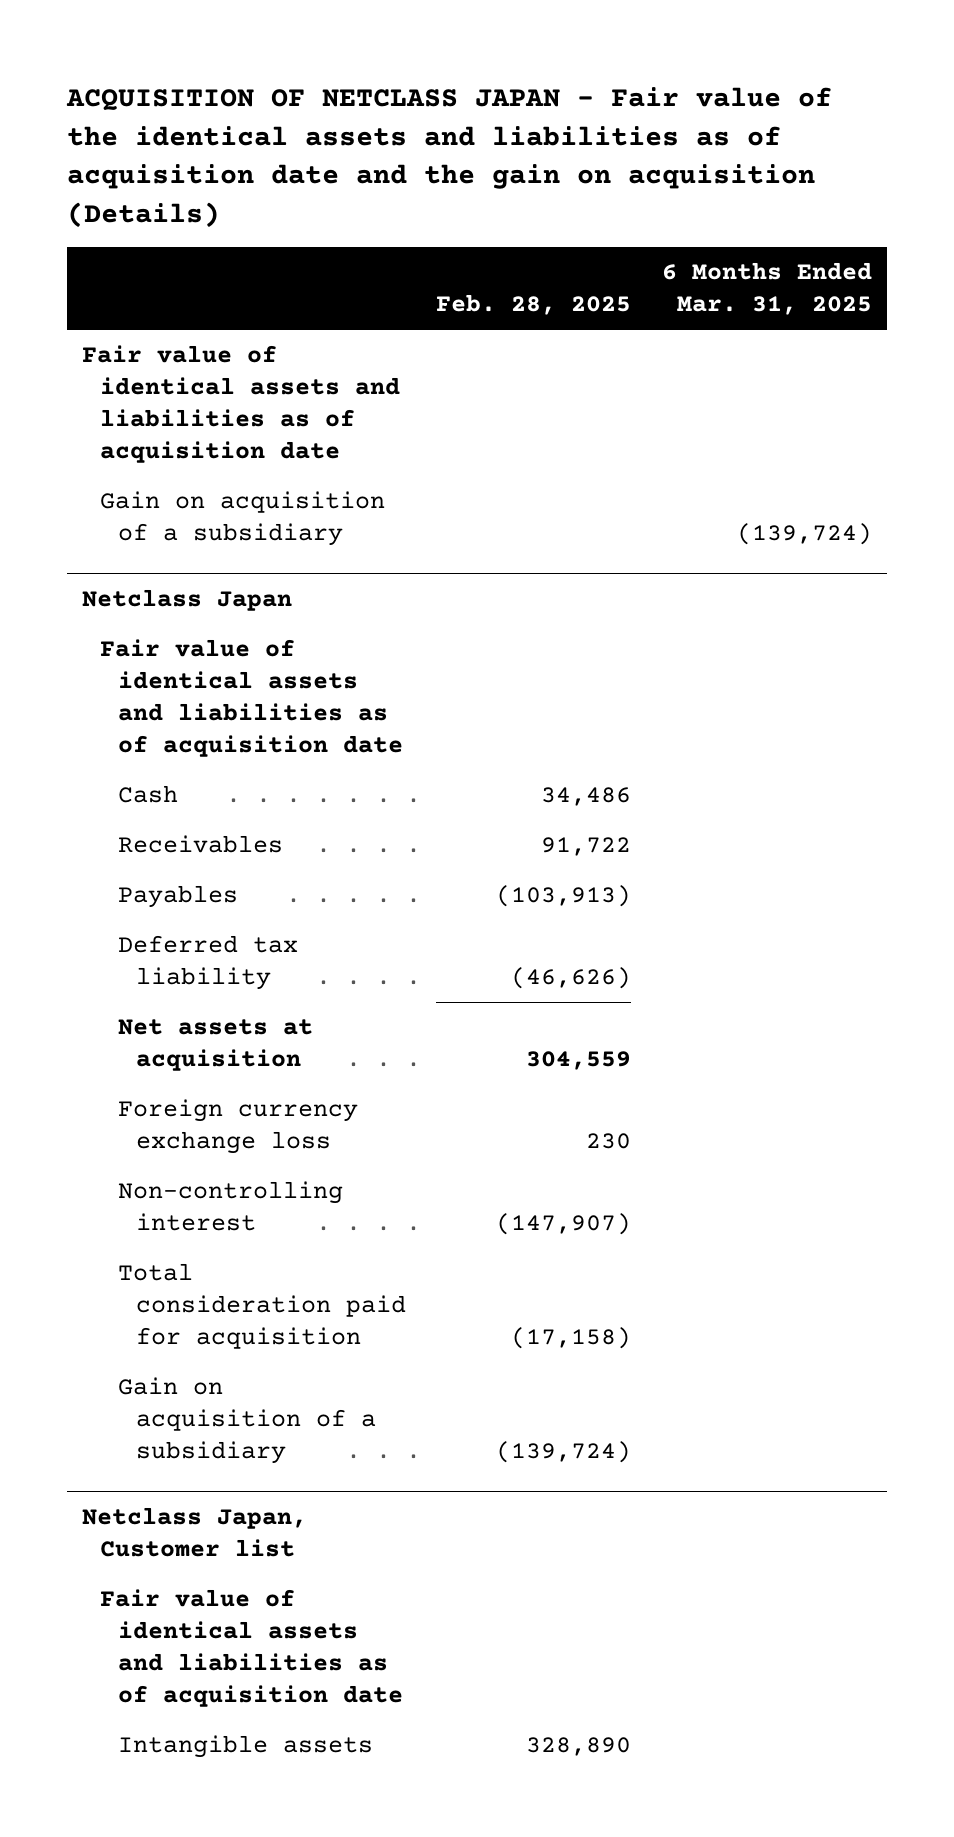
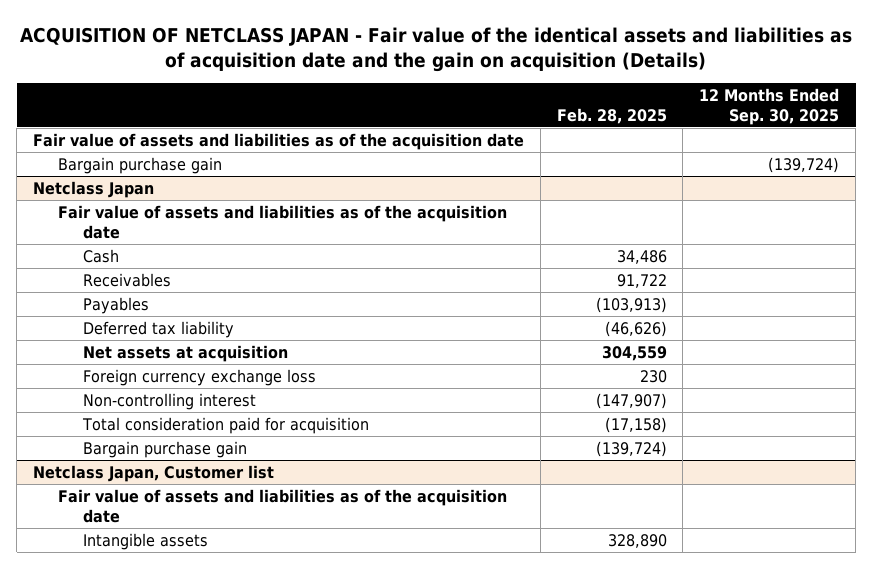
[661,262,872,316] 6 Months Ended Mar. 31, 2025 -> none
none -> [699,88,840,125] 12 Months Ended Sep. 30, 2025
[82,345,401,463] Fair value of identical assets and liabilities as of acquisition date -> [32,133,524,151] Fair value of assets and liabilities as of the acquisition date
[100,491,386,547] Gain on acquisition of a subsidiary -> [57,157,222,175] Bargain purchase gain
[100,639,404,757] Fair value of identical assets and liabilities as of acquisition date -> [57,205,507,239] Fair value of assets and liabilities as of the acquisition date
[118,1377,377,1465] Gain on acquisition of a subsidiary -> [82,441,247,459] Bargain purchase gain
[100,1589,404,1707] Fair value of identical assets and liabilities as of acquisition date -> [57,489,507,523] Fair value of assets and liabilities as of the acquisition date

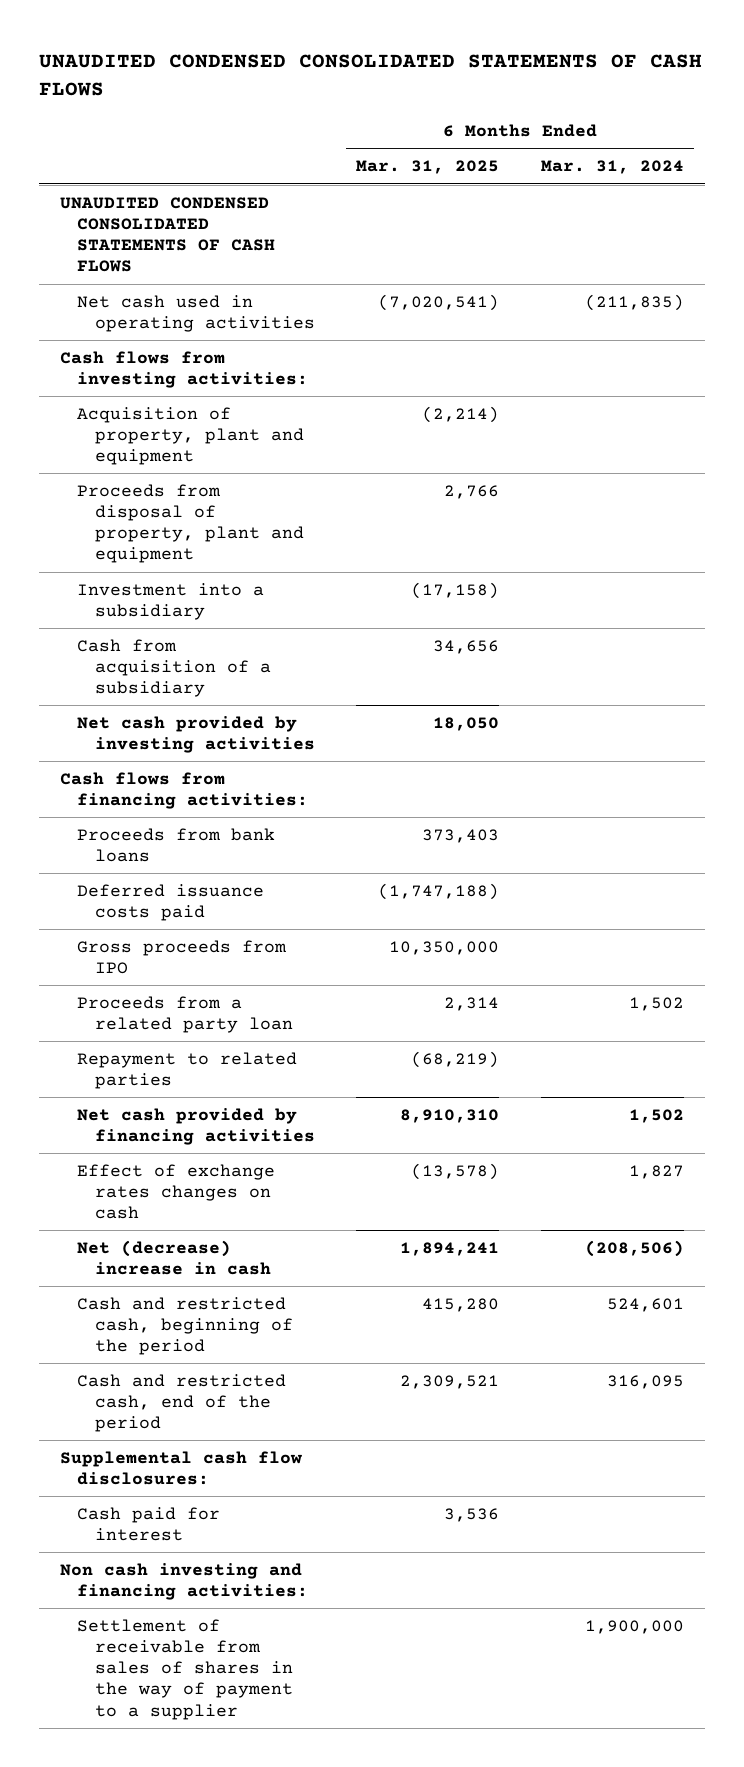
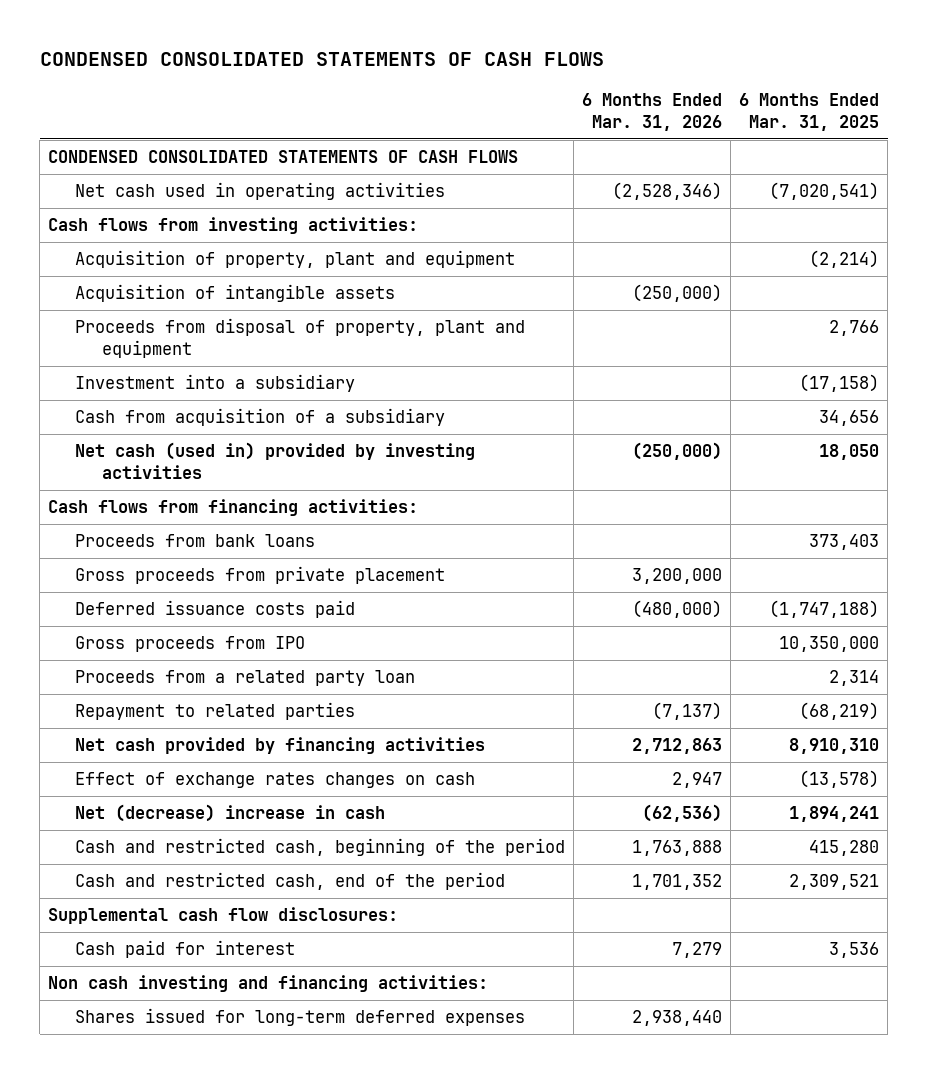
[39,54,703,97] UNAUDITED CONDENSED CONSOLIDATED STATEMENTS OF CASH FLOWS -> [39,51,604,66] CONDENSED CONSOLIDATED STATEMENTS OF CASH FLOWS
[541,160,685,175] Mar. 31, 2024 -> none
none -> [582,93,723,131] 6 Months Ended Mar. 31, 2026
[59,196,276,273] UNAUDITED CONDENSED CONSOLIDATED STATEMENTS OF CASH FLOWS -> [48,150,519,164] CONDENSED CONSOLIDATED STATEMENTS OF CASH FLOWS
none -> [74,284,395,303] Acquisition of intangible assets
[77,715,315,754] Net cash provided by investing activities -> [74,442,475,479] Net cash (used in) provided by investing activities
none -> [74,566,445,585] Gross proceeds from private placement
[77,1618,293,1720] Settlement of receivable from sales of shares in the way of payment to a supplier -> none
none -> [74,1008,525,1027] Shares issued for long-term deferred expenses

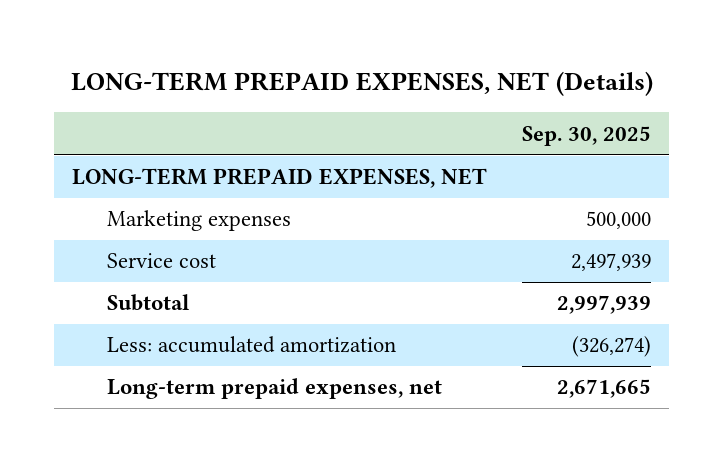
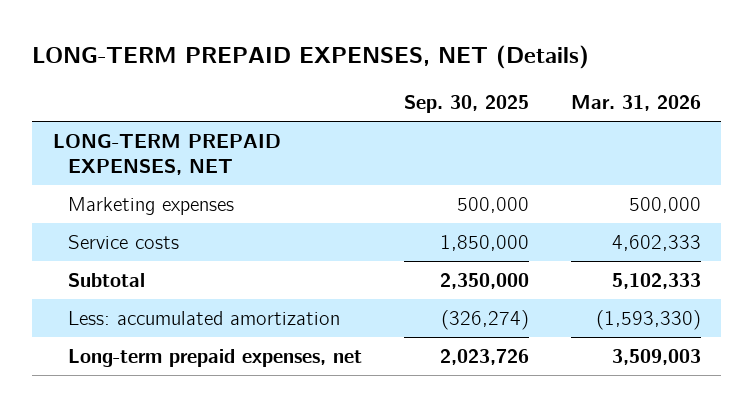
none -> [570,94,701,111] Mar. 31, 2026
[107,253,217,269] Service cost -> [68,234,180,249] Service costs
[571,253,652,272] 2,497,939 -> [439,234,529,251] 1,850,000
[557,295,652,315] 2,997,939 -> [439,272,529,289] 2,350,000
[557,379,652,399] 2,671,665 -> [439,348,529,365] 2,023,726

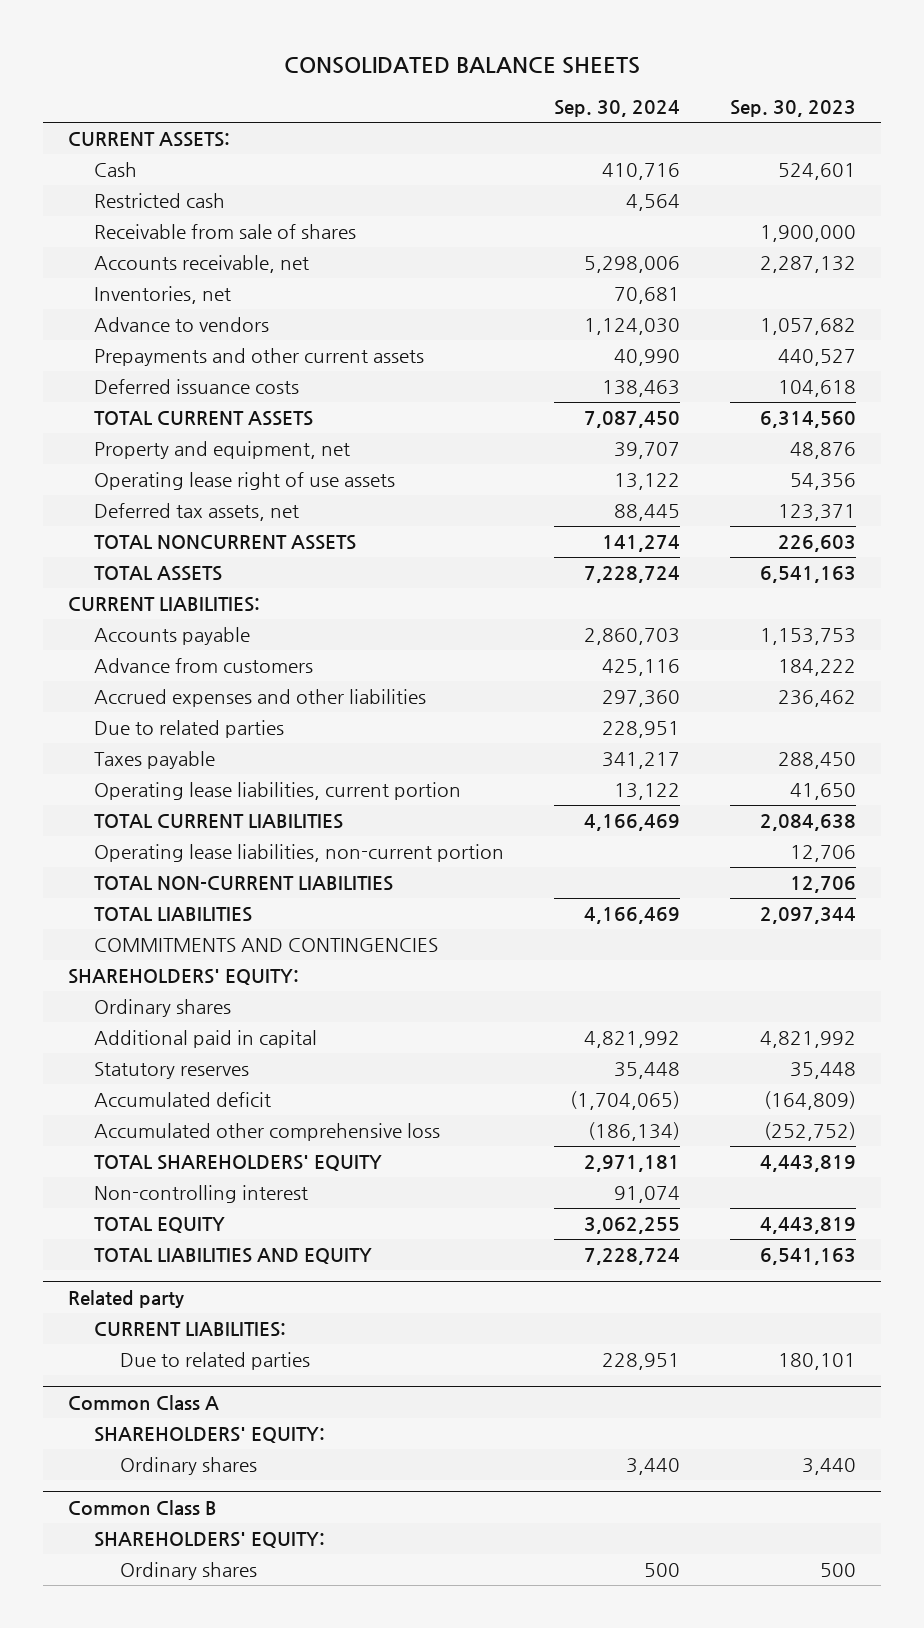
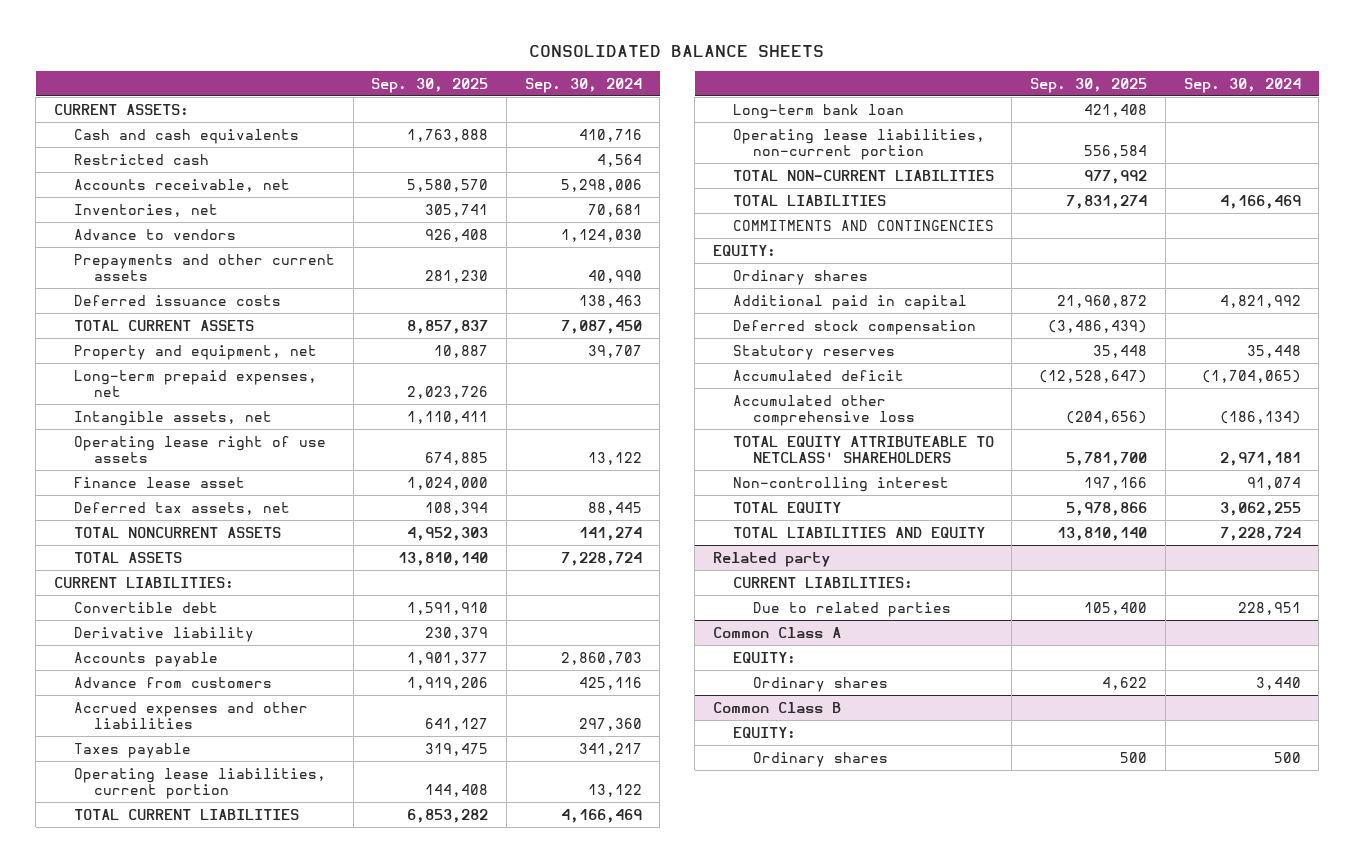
[730,100,857,118] Sep. 30, 2023 -> none
none -> [371,77,489,93] Sep. 30, 2025
[94,162,138,178] Cash -> [73,128,299,144] Cash and cash equivalents
[94,224,357,240] Receivable from sale of shares -> none
none -> [73,369,317,397] Long-term prepaid expenses, net
none -> [73,410,272,426] Intangible assets, net
none -> [73,476,245,488] Finance lease asset
none -> [73,601,218,613] Convertible debt
none -> [73,626,254,642] Derivative liability
[94,720,285,739] Due to related parties -> none
none -> [732,103,904,119] Long-term bank loan
[68,969,300,986] SHAREHOLDERS' EQUITY: -> [712,244,776,256] EQUITY:
none -> [732,319,976,335] Deferred stock compensation
[94,1155,383,1172] TOTAL SHAREHOLDERS' EQUITY -> [732,435,994,463] TOTAL EQUITY ATTRIBUTEABLE TO NETCLASS' SHAREHOLDERS
[94,1427,326,1444] SHAREHOLDERS' EQUITY: -> [732,651,796,663] EQUITY:
[94,1532,326,1549] SHAREHOLDERS' EQUITY: -> [732,726,796,738] EQUITY:

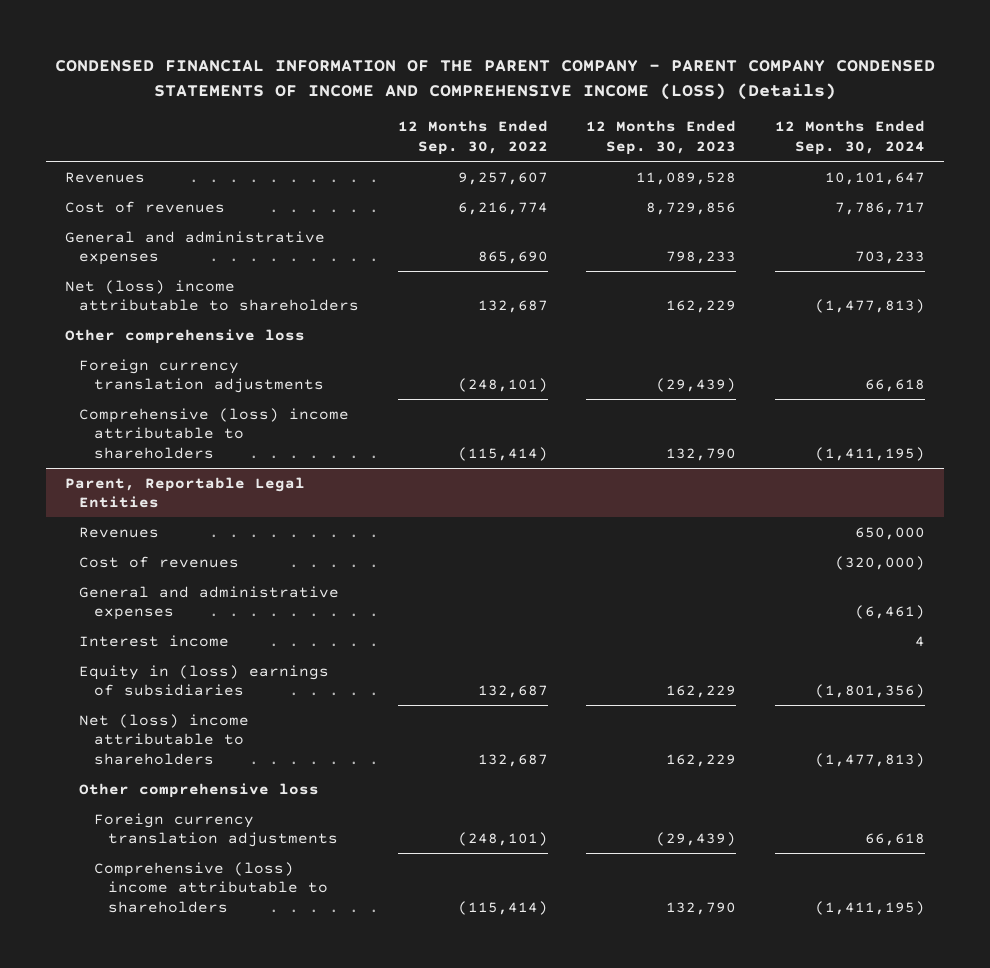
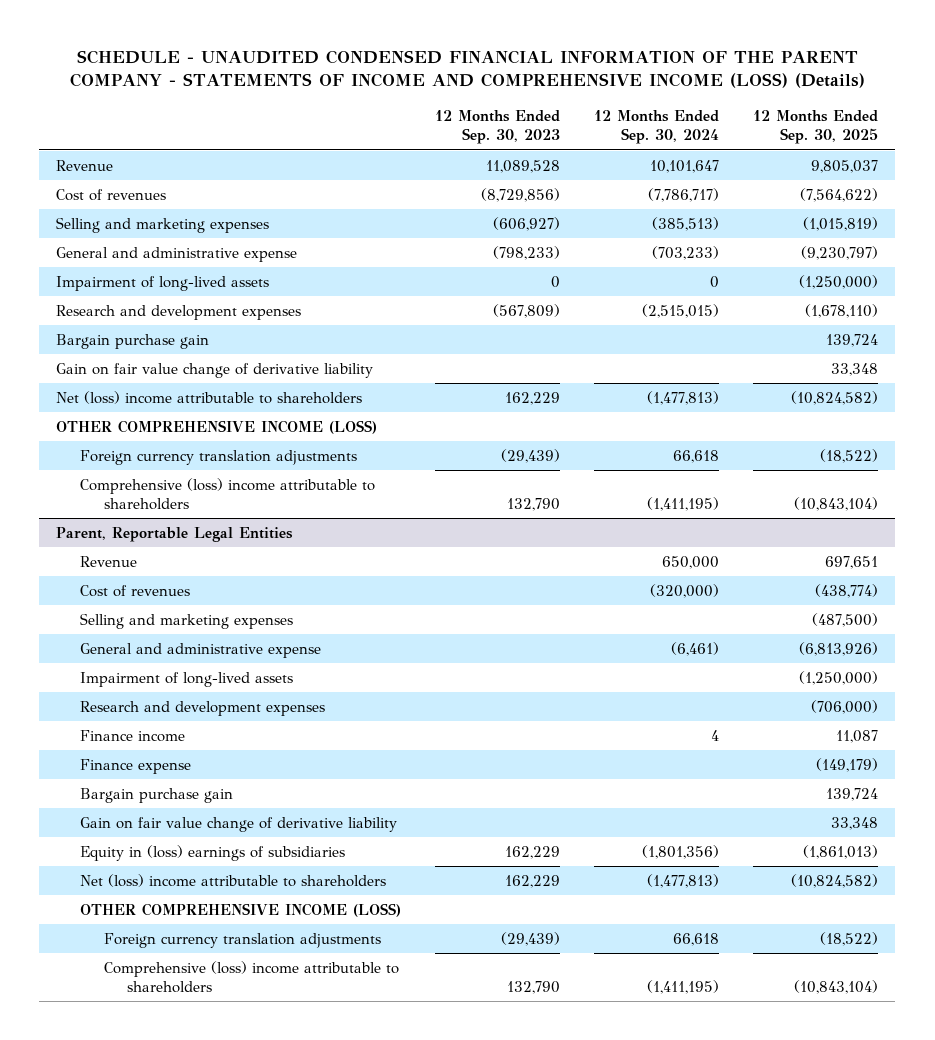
[55,59,936,100] CONDENSED FINANCIAL INFORMATION OF THE PARENT COMPANY - PARENT COMPANY CONDENSED STATEMENTS OF INCOME AND COMPREHENSIVE INCOME (LOSS) (Details) -> [70,49,866,89] SCHEDULE - UNAUDITED CONDENSED FINANCIAL INFORMATION OF THE PARENT COMPANY - STATEMENTS OF INCOME AND COMPREHENSIVE INCOME (LOSS) (Details)
[397,120,548,155] 12 Months Ended Sep. 30, 2022 -> none
none -> [753,110,879,145] 12 Months Ended Sep. 30, 2025
[65,171,146,183] Revenues -> [56,159,114,171] Revenue
[646,201,737,215] 8,729,856 -> [481,187,561,202] (8,729,856)
[834,201,925,215] 7,786,717 -> [648,187,720,202] (7,786,717)
none -> [56,216,270,233] Selling and marketing expenses
[65,230,326,266] General and administrative expenses -> [56,246,298,262] General and administrative expense
[666,251,737,265] 798,233 -> [493,245,561,260] (798,233)
[854,251,925,265] 703,233 -> [652,245,720,260] (703,233)
none -> [56,275,270,291] Impairment of long-lived assets
none -> [56,304,302,320] Research and development expenses
none -> [56,333,210,349] Bargain purchase gain
none -> [56,362,374,378] Gain on fair value change of derivative liability
[65,328,306,344] Other comprehensive loss -> [56,419,378,434] OTHER COMPREHENSIVE INCOME (LOSS)
[79,526,160,538] Revenues -> [80,555,138,567] Revenue
[79,634,230,647] Interest income -> none
none -> [80,612,294,629] Selling and marketing expenses
[79,585,340,621] General and administrative expenses -> [80,642,322,658] General and administrative expense
none -> [80,671,294,687] Impairment of long-lived assets
none -> [80,700,326,716] Research and development expenses
none -> [80,729,186,742] Finance income
none -> [80,758,192,774] Finance expense
none -> [80,787,234,803] Bargain purchase gain
none -> [80,816,398,832] Gain on fair value change of derivative liability
[79,782,320,798] Other comprehensive loss -> [80,902,402,917] OTHER COMPREHENSIVE INCOME (LOSS)

